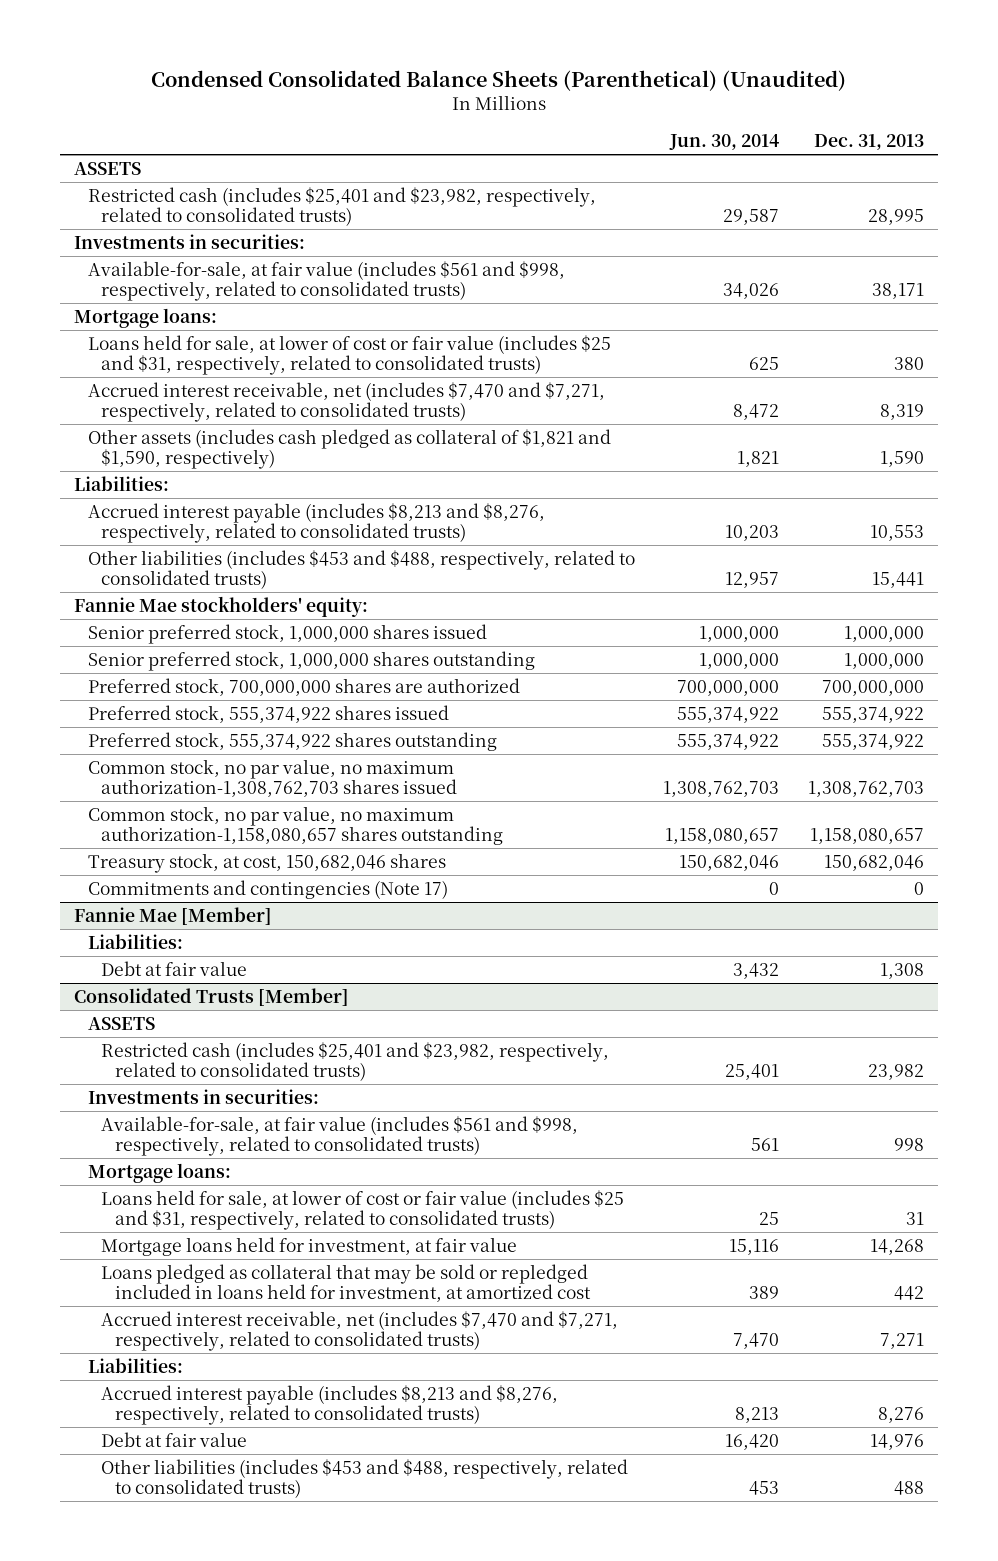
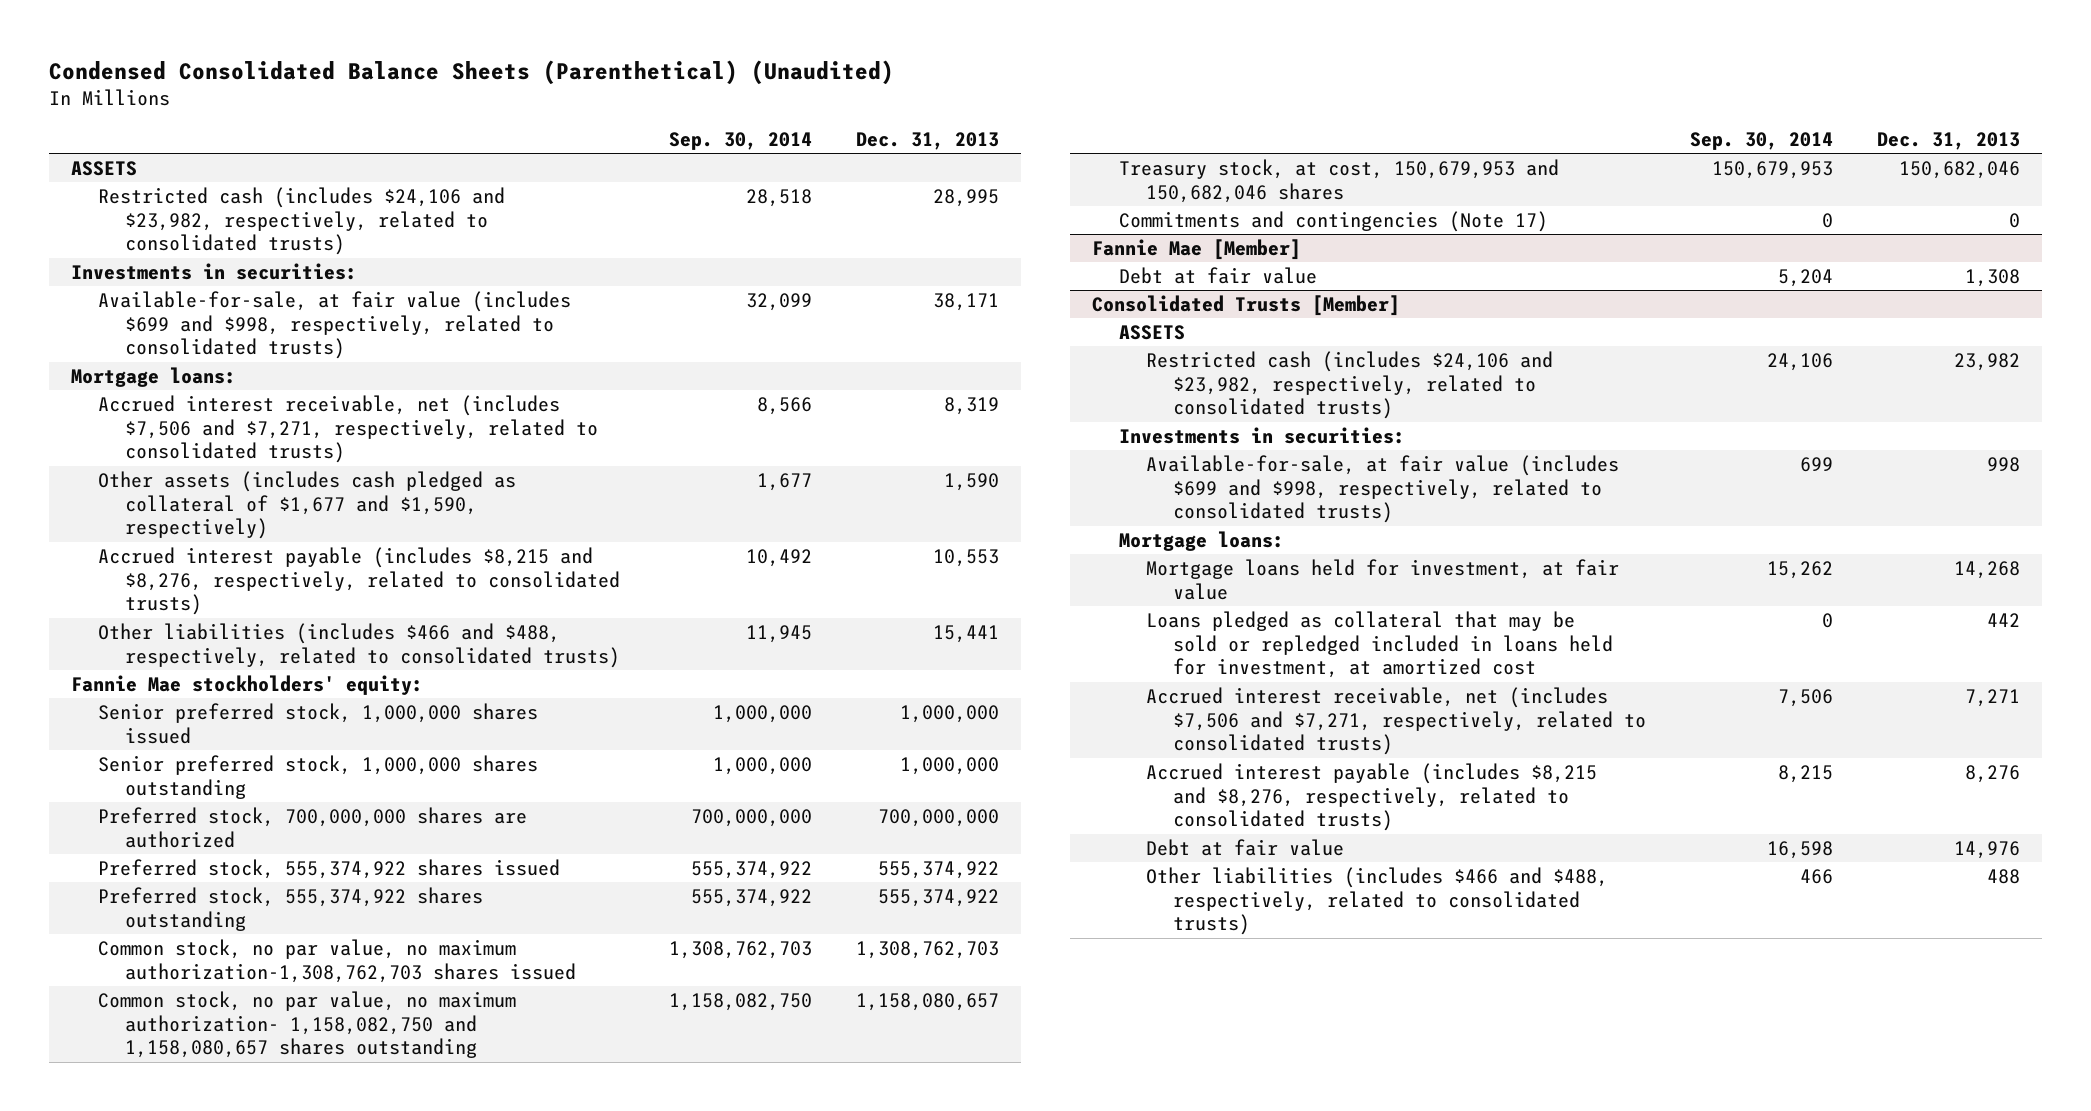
[669,134,780,151] Jun. 30, 2014 -> none
none -> [669,132,813,151] Sep. 30, 2014
[87,186,596,227] Restricted cash (includes $25,401 and $23,982, respectively, related to consolidated trusts) -> [97,187,505,256] Restricted cash (includes $24,106 and $23,982, respectively, related to consolidated trusts)
[87,260,565,302] Available-for-sale, at fair value (includes $561 and $998, respectively, related to consolidated trusts) -> [97,291,571,360] Available-for-sale, at fair value (includes $699 and $998, respectively, related to consolidated trusts)
[87,334,611,376] Loans held for sale, at lower of cost or fair value (includes $25 and $31, respectively, related to consolidated trusts) -> none
[74,475,170,491] Liabilities: -> none
[87,381,605,423] Accrued interest receivable, net (includes $7,470 and $7,271, respectively, related to consolidated trusts) -> [97,395,599,464] Accrued interest receivable, net (includes $7,506 and $7,271, respectively, related to consolidated trusts)
[87,428,611,470] Other assets (includes cash pledged as collateral of $1,821 and $1,590, respectively) -> [97,471,516,540] Other assets (includes cash pledged as collateral of $1,677 and $1,590, respectively)
[87,502,545,544] Accrued interest payable (includes $8,213 and $8,276, respectively, related to consolidated trusts) -> [97,547,621,616] Accrued interest payable (includes $8,215 and $8,276, respectively, related to consolidated trusts)
[87,549,635,590] Other liabilities (includes $453 and $488, respectively, related to consolidated trusts) -> [97,623,621,668] Other liabilities (includes $466 and $488, respectively, related to consolidated trusts)
[87,805,504,846] Common stock, no par value, no maximum authorization-1,158,080,657 shares outstanding -> [97,991,516,1059] Common stock, no par value, no maximum authorization- 1,158,082,750 and 1,158,080,657 shares outstanding
[87,852,446,873] Treasury stock, at cost, 150,682,046 shares -> [1119,159,1560,203] Treasury stock, at cost, 150,679,953 and 150,682,046 shares
[87,933,183,949] Liabilities: -> none
[101,1041,610,1082] Restricted cash (includes $25,401 and $23,982, respectively, related to consolidated trusts) -> [1146,351,1554,420] Restricted cash (includes $24,106 and $23,982, respectively, related to consolidated trusts)
[101,1115,579,1157] Available-for-sale, at fair value (includes $561 and $998, respectively, related to consolidated trusts) -> [1146,455,1620,524] Available-for-sale, at fair value (includes $699 and $998, respectively, related to consolidated trusts)
[101,1189,625,1231] Loans held for sale, at lower of cost or fair value (includes $25 and $31, respectively, related to consolidated trusts) -> none
[87,1357,183,1373] Liabilities: -> none
[101,1310,619,1352] Accrued interest receivable, net (includes $7,470 and $7,271, respectively, related to consolidated trusts) -> [1146,687,1647,756] Accrued interest receivable, net (includes $7,506 and $7,271, respectively, related to consolidated trusts)
[101,1384,559,1426] Accrued interest payable (includes $8,213 and $8,276, respectively, related to consolidated trusts) -> [1146,763,1598,832] Accrued interest payable (includes $8,215 and $8,276, respectively, related to consolidated trusts)
[101,1458,629,1499] Other liabilities (includes $453 and $488, respectively, related to consolidated trusts) -> [1146,867,1609,936] Other liabilities (includes $466 and $488, respectively, related to consolidated trusts)

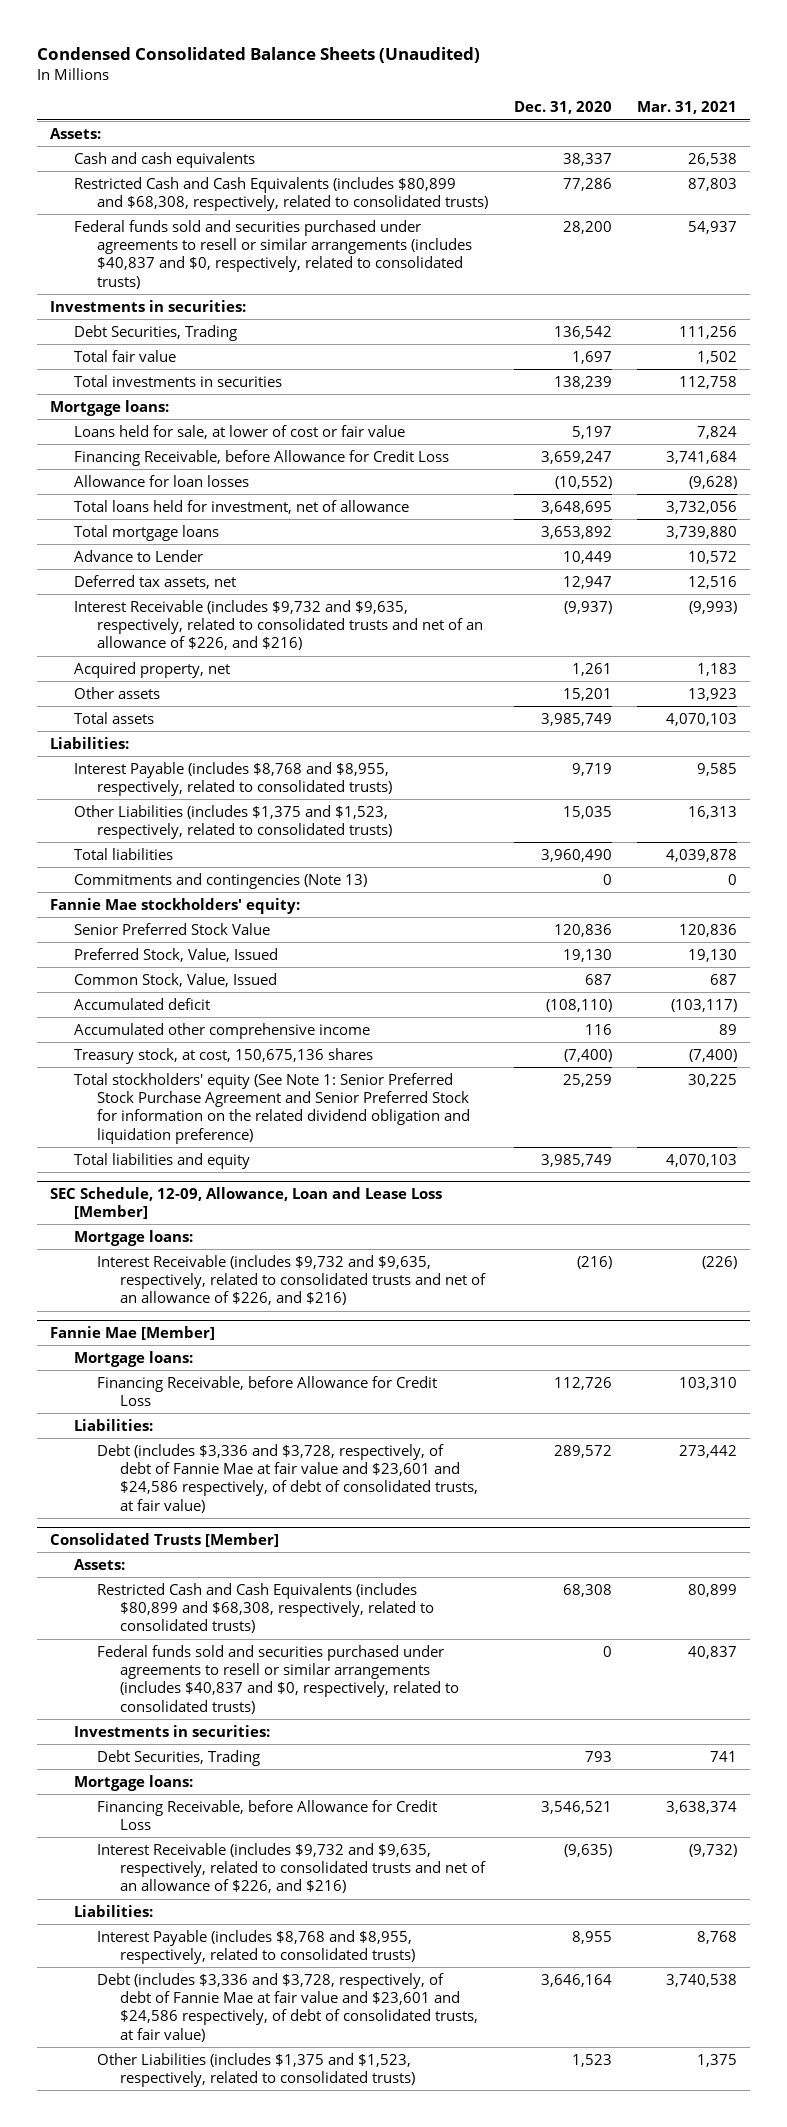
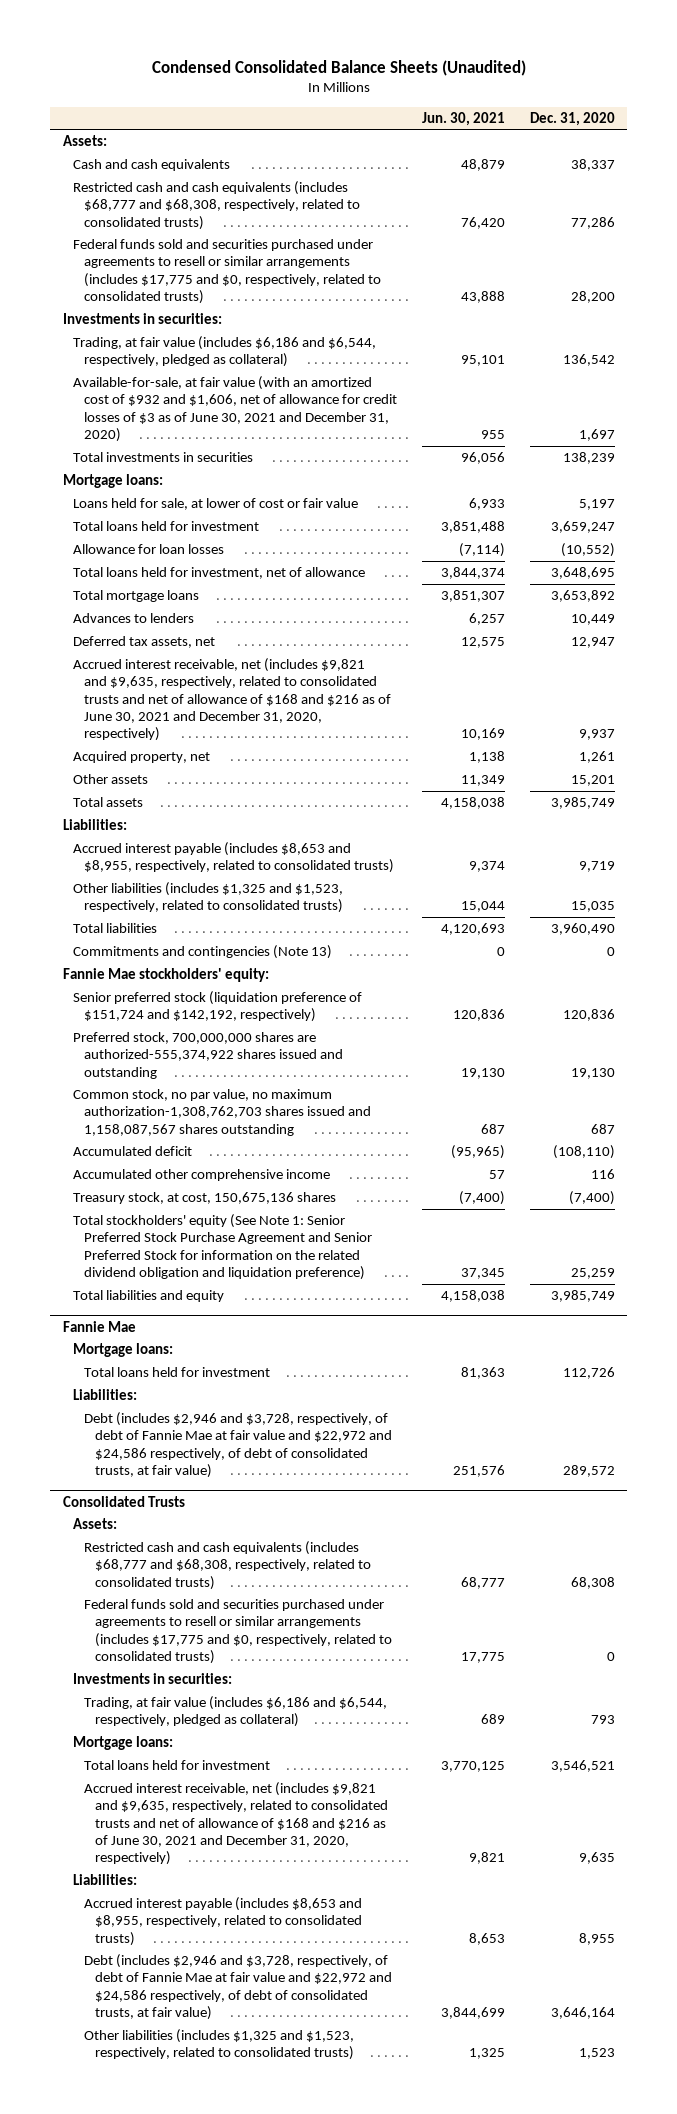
[637,101,738,115] Mar. 31, 2021 -> none
none -> [421,111,505,126] Jun. 30, 2021
[73,176,488,211] Restricted Cash and Cash Equivalents (includes $80,899 and $68,308, respectively, related to consolidated trusts) -> [73,181,360,230] Restricted cash and cash equivalents (includes $68,777 and $68,308, respectively, related to consolidated trusts)
[73,219,472,289] Federal funds sold and securities purchased under agreements to resell or similar arrangements (includes $40,837 and $0, respectively, related to consolidated trusts) -> [73,239,381,305] Federal funds sold and securities purchased under agreements to resell or similar arrangements (includes $17,775 and $0, respectively, related to consolidated trusts)
[73,324,237,341] Debt Securities, Trading -> [73,336,377,368] Trading, at fair value (includes $6,186 and $6,544, respectively, pledged as collateral)
[73,349,176,362] Total fair value -> [73,376,397,443] Available-for-sale, at fair value (with an amortized cost of $932 and $1,606, net of allowance for credit losses of $3 as of June 30, 2021 and December 31, 2020)
[73,449,449,466] Financing Receivable, before Allowance for Credit Loss -> [73,521,260,532] Total loans held for investment
[73,549,203,562] Advance to Lender -> [73,613,195,624] Advances to lenders
[73,599,483,651] Interest Receivable (includes $9,732 and $9,635, respectively, related to consolidated trusts and net of an allowance of $226, and $216) -> [73,658,391,742] Accrued interest receivable, net (includes $9,821 and $9,635, respectively, related to consolidated trusts and net of allowance of $168 and $216 as of June 30, 2021 and December 31, 2020, respectively)
[563,600,612,614] (9,937) -> [578,729,615,741] 9,937
[73,761,392,796] Interest Payable (includes $8,768 and $8,955, respectively, related to consolidated trusts) -> [73,842,394,874] Accrued interest payable (includes $8,653 and $8,955, respectively, related to consolidated trusts)
[73,804,392,839] Other Liabilities (includes $1,375 and $1,523, respectively, related to consolidated trusts) -> [73,882,344,914] Other liabilities (includes $1,325 and $1,523, respectively, related to consolidated trusts)
[73,922,270,935] Senior Preferred Stock Value -> [73,991,363,1023] Senior preferred stock (liquidation preference of $151,724 and $142,192, respectively)
[73,947,278,962] Preferred Stock, Value, Issued -> [73,1032,343,1079] Preferred stock, 700,000,000 shares are authorized-555,374,922 shares issued and outstanding
[73,972,277,987] Common Stock, Value, Issued -> [73,1089,371,1136] Common stock, no par value, no maximum authorization-1,308,762,703 shares issued and 1,158,087,567 shares outstanding
[50,1186,443,1220] SEC Schedule, 12-09, Allowance, Loan and Lease Loss [Member] -> none
[73,1229,193,1246] Mortgage loans: -> none
[96,1254,487,1306] Interest Receivable (includes $9,732 and $9,635, respectively, related to consolidated trusts and net of an allowance of $226, and $216) -> none
[50,1325,216,1340] Fannie Mae [Member] -> [62,1320,136,1332] Fannie Mae
[96,1375,437,1406] Financing Receivable, before Allowance for Credit Loss -> [83,1367,270,1378] Total loans held for investment
[96,1443,479,1513] Debt (includes $3,336 and $3,728, respectively, of debt of Fannie Mae at fair value and $23,601 and $24,586 respectively, of debt of consolidated trusts, at fair value) -> [83,1412,392,1479] Debt (includes $2,946 and $3,728, respectively, of debt of Fannie Mae at fair value and $22,972 and $24,586 respectively, of debt of consolidated trusts, at fair value)
[50,1532,280,1547] Consolidated Trusts [Member] -> [62,1495,185,1507] Consolidated Trusts
[96,1582,435,1634] Restricted Cash and Cash Equivalents (includes $80,899 and $68,308, respectively, related to consolidated trusts) -> [83,1541,371,1590] Restricted cash and cash equivalents (includes $68,777 and $68,308, respectively, related to consolidated trusts)
[96,1644,460,1714] Federal funds sold and securities purchased under agreements to resell or similar arrangements (includes $40,837 and $0, respectively, related to consolidated trusts) -> [83,1599,392,1665] Federal funds sold and securities purchased under agreements to resell or similar arrangements (includes $17,775 and $0, respectively, related to consolidated trusts)
[96,1749,260,1766] Debt Securities, Trading -> [83,1696,387,1728] Trading, at fair value (includes $6,186 and $6,544, respectively, pledged as collateral)
[96,1799,437,1830] Financing Receivable, before Allowance for Credit Loss -> [83,1760,270,1771] Total loans held for investment
[96,1842,487,1894] Interest Receivable (includes $9,732 and $9,635, respectively, related to consolidated trusts and net of an allowance of $226, and $216) -> [83,1782,388,1866] Accrued interest receivable, net (includes $9,821 and $9,635, respectively, related to consolidated trusts and net of allowance of $168 and $216 as of June 30, 2021 and December 31, 2020, respectively)
[563,1843,612,1857] (9,635) -> [578,1852,615,1865] 9,635
[96,1929,416,1964] Interest Payable (includes $8,768 and $8,955, respectively, related to consolidated trusts) -> [83,1897,362,1946] Accrued interest payable (includes $8,653 and $8,955, respectively, related to consolidated trusts)
[96,1972,479,2042] Debt (includes $3,336 and $3,728, respectively, of debt of Fannie Mae at fair value and $23,601 and $24,586 respectively, of debt of consolidated trusts, at fair value) -> [83,1954,392,2021] Debt (includes $2,946 and $3,728, respectively, of debt of Fannie Mae at fair value and $22,972 and $24,586 respectively, of debt of consolidated trusts, at fair value)
[96,2052,416,2087] Other Liabilities (includes $1,375 and $1,523, respectively, related to consolidated trusts) -> [83,2029,354,2061] Other liabilities (includes $1,325 and $1,523, respectively, related to consolidated trusts)

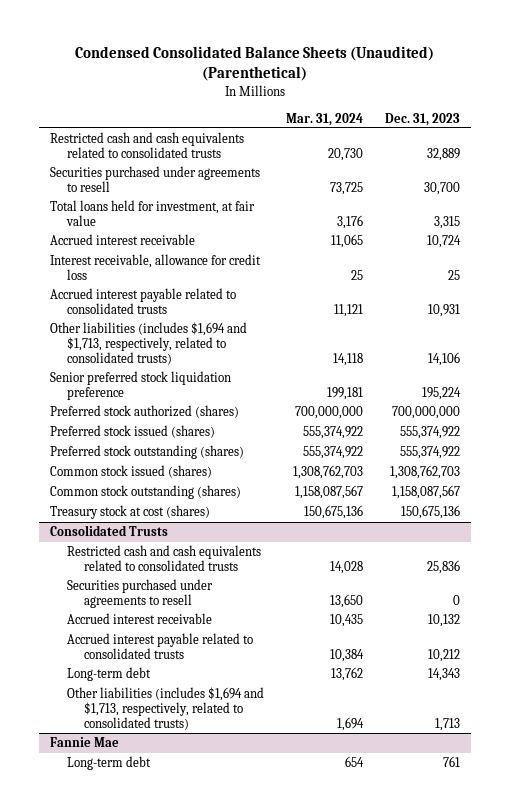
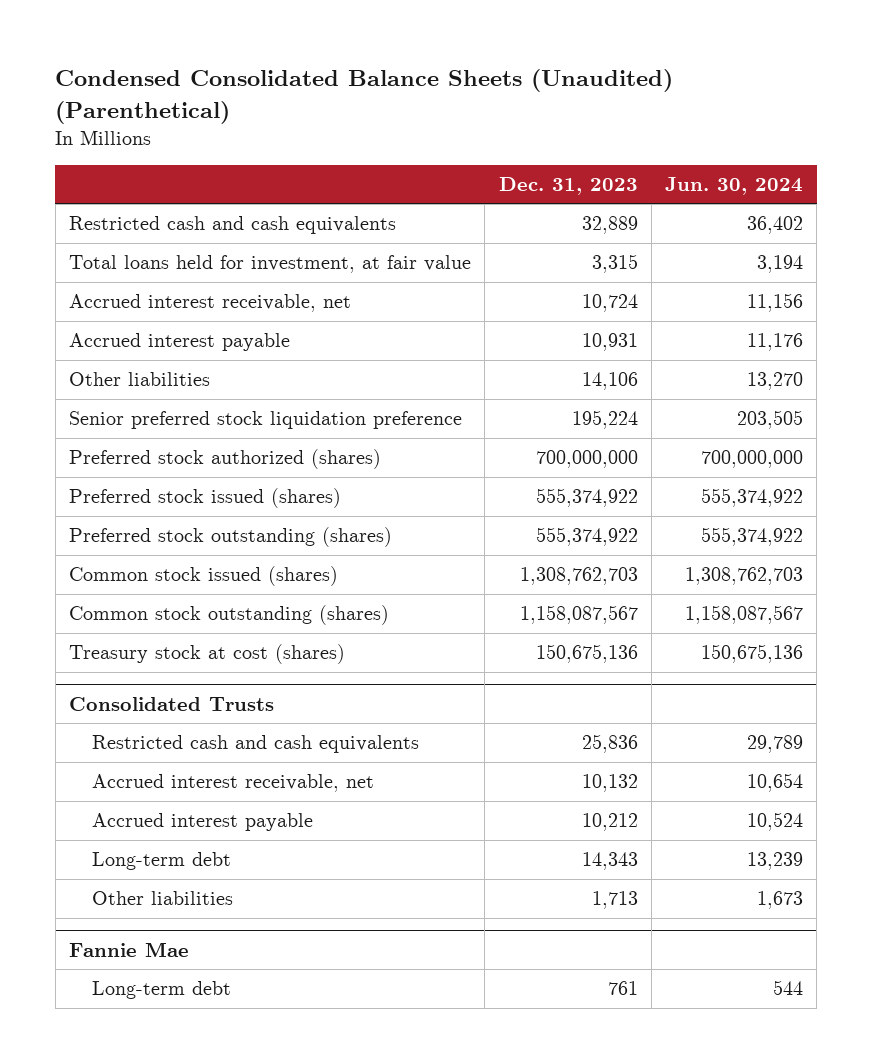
[285,112,363,126] Mar. 31, 2024 -> none
none -> [665,176,804,195] Jun. 30, 2024
[49,166,260,193] Securities purchased under agreements to resell -> none
[49,132,244,159] Restricted cash and cash equivalents related to consolidated trusts -> [68,216,396,235] Restricted cash and cash equivalents
[49,254,261,281] Interest receivable, allowance for credit loss -> none
[49,234,195,246] Accrued interest receivable -> [68,294,351,313] Accrued interest receivable, net
[49,288,236,315] Accrued interest payable related to consolidated trusts -> [68,333,290,352] Accrued interest payable
[49,322,247,365] Other liabilities (includes $1,694 and $1,713, respectively, related to consolidated trusts) -> [68,372,210,387] Other liabilities
[66,579,213,609] Securities purchased under agreements to resell -> none
[66,545,261,572] Restricted cash and cash equivalents related to consolidated trusts -> [91,735,419,754] Restricted cash and cash equivalents
[66,613,212,625] Accrued interest receivable -> [91,774,374,793] Accrued interest receivable, net
[66,633,253,660] Accrued interest payable related to consolidated trusts -> [91,813,313,832] Accrued interest payable
[66,687,264,730] Other liabilities (includes $1,694 and $1,713, respectively, related to consolidated trusts) -> [91,891,233,906] Other liabilities

